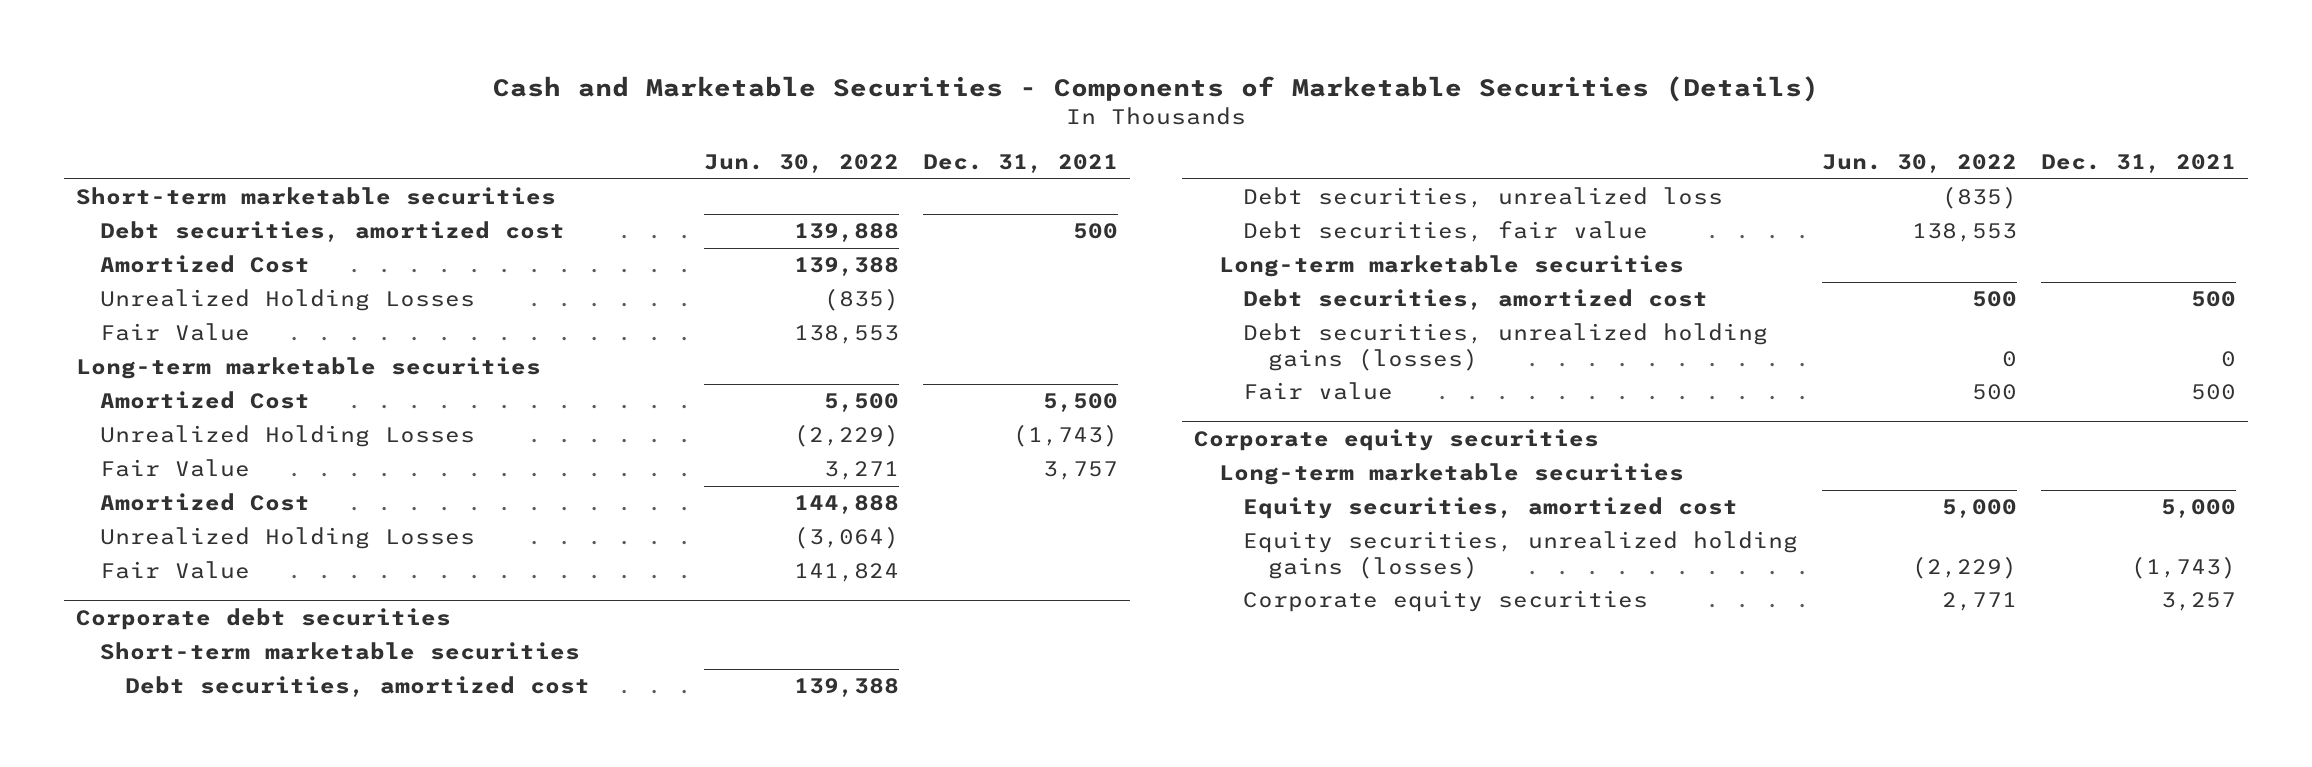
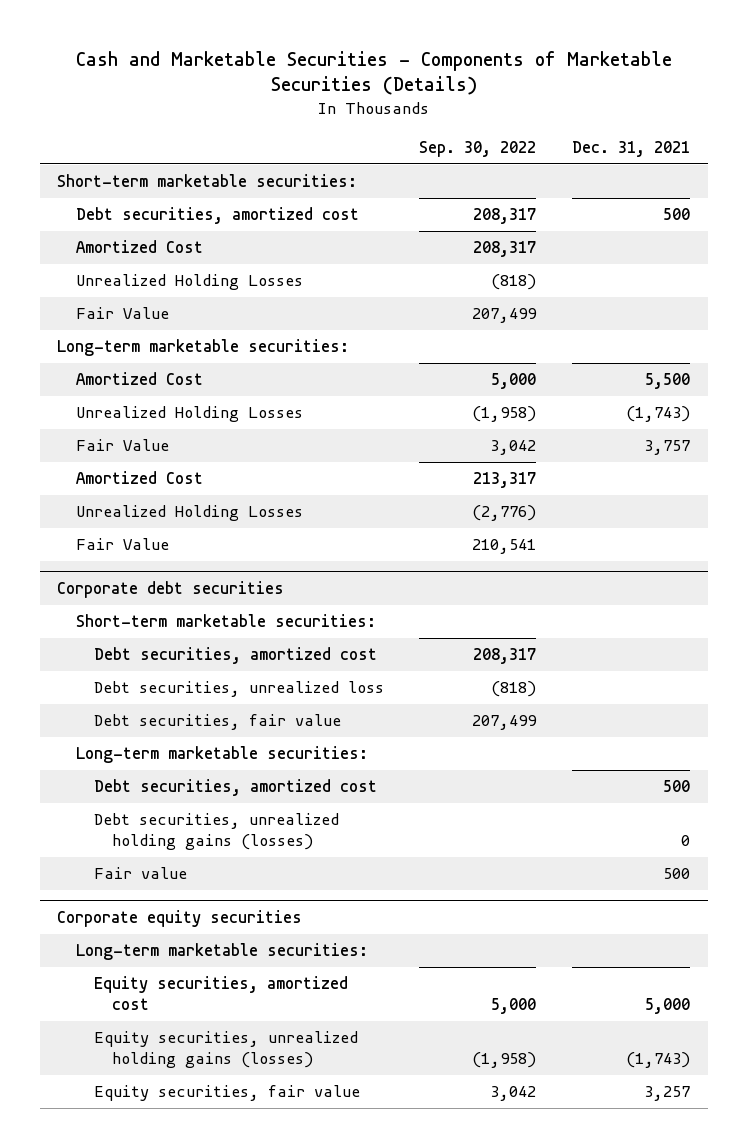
[703,153,899,173] Jun. 30, 2022 -> none
none -> [419,141,537,158] Sep. 30, 2022
[75,187,556,206] Short-term marketable securities -> [57,174,358,188] Short-term marketable securities:
[75,357,541,380] Long-term marketable securities -> [57,339,350,357] Long-term marketable securities:
[100,642,581,661] Short-term marketable securities -> [75,614,376,628] Short-term marketable securities:
[1218,255,1684,278] Long-term marketable securities -> [75,746,368,764] Long-term marketable securities:
[1218,463,1684,486] Long-term marketable securities -> [75,943,368,961] Long-term marketable securities:
[1243,590,1649,613] Corporate equity securities -> [94,1085,361,1102] Equity securities, fair value

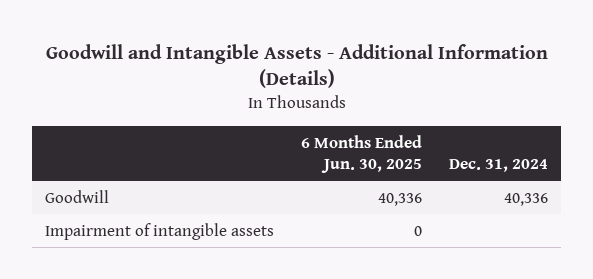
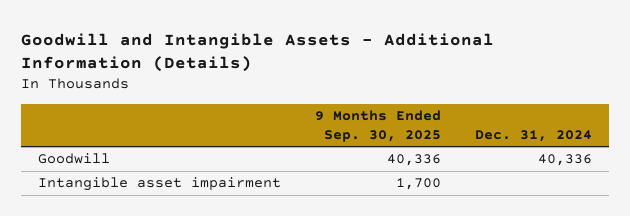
[301,134,423,173] 6 Months Ended Jun. 30, 2025 -> none
none -> [315,109,442,142] 9 Months Ended Sep. 30, 2025
[45,223,275,241] Impairment of intangible assets -> [38,177,282,192] Intangible asset impairment

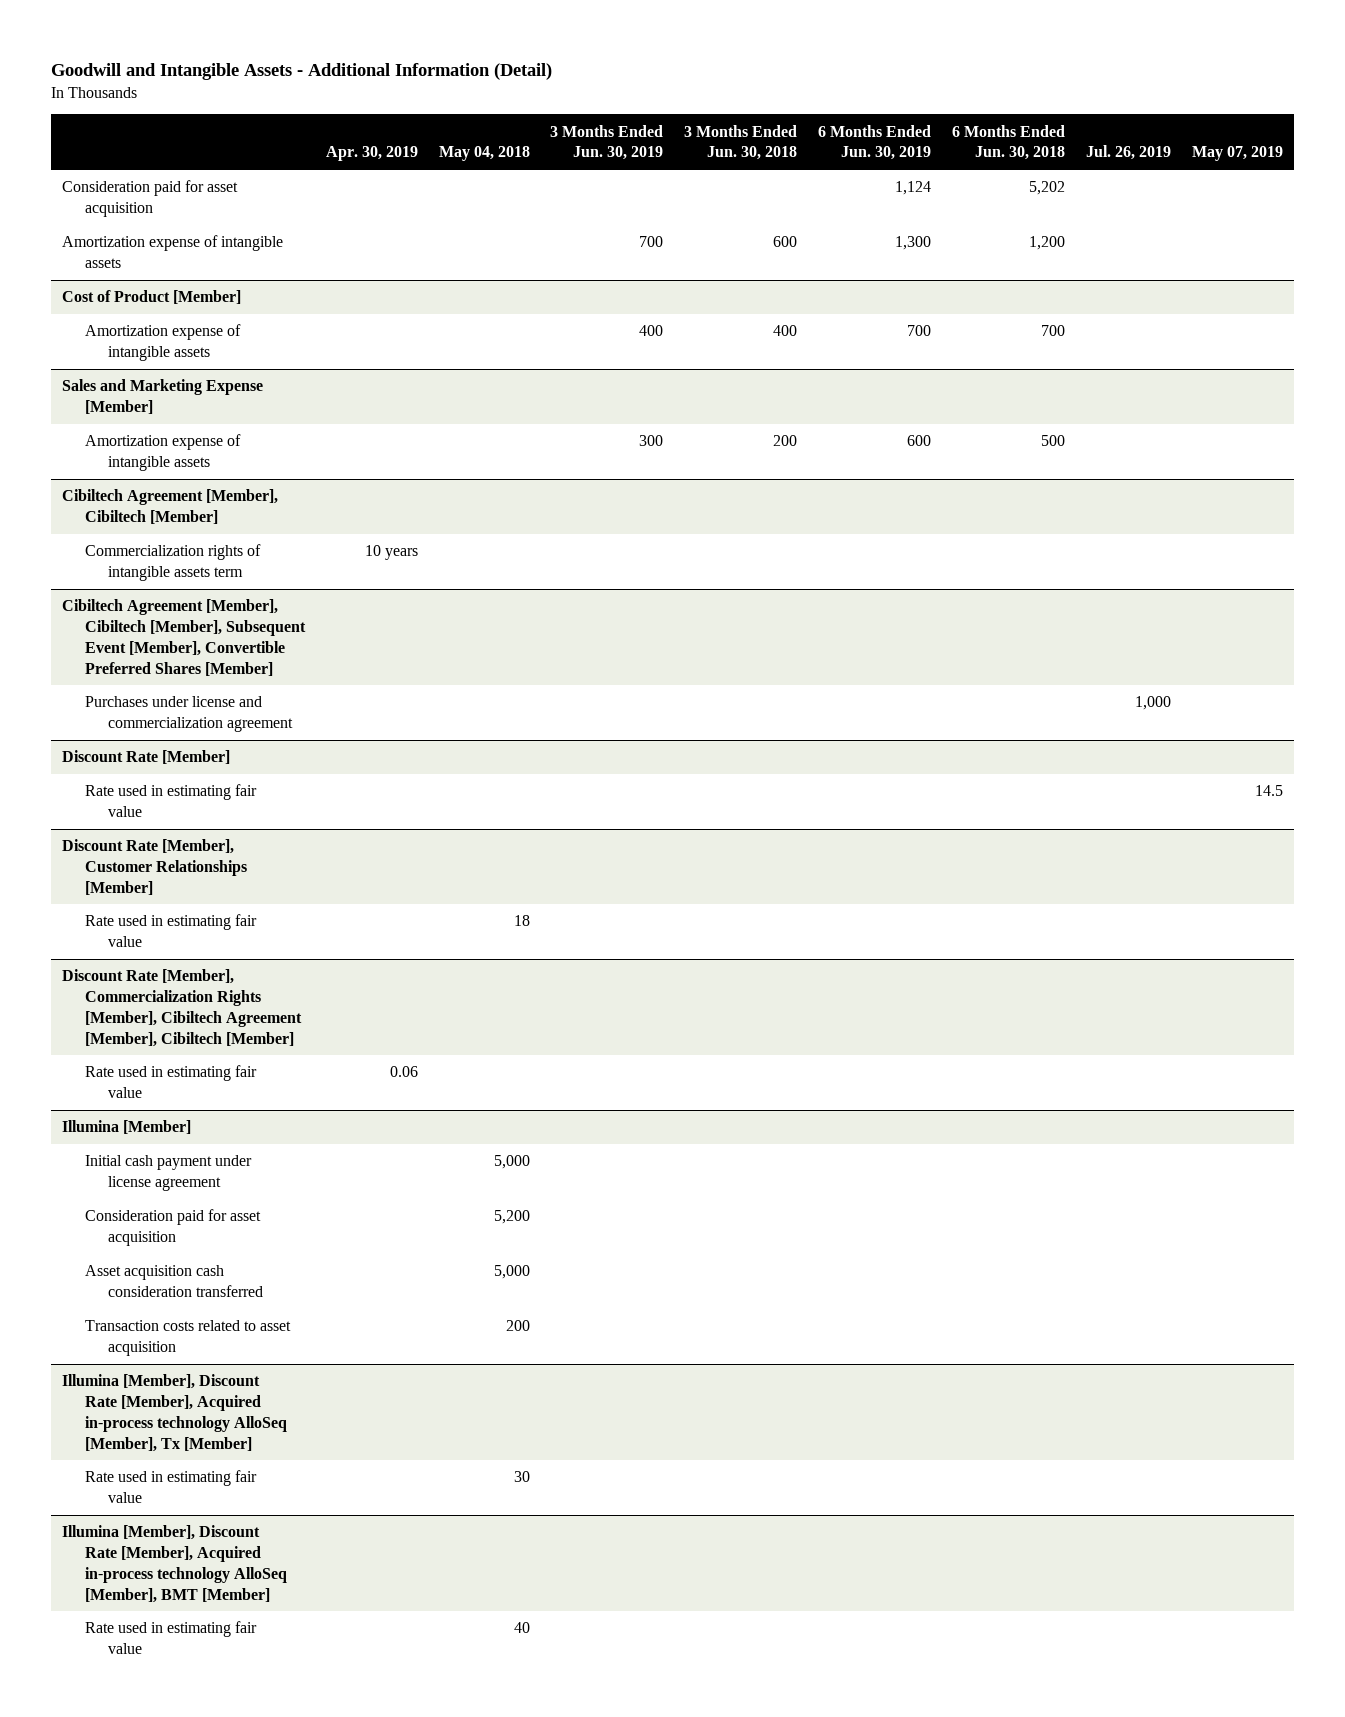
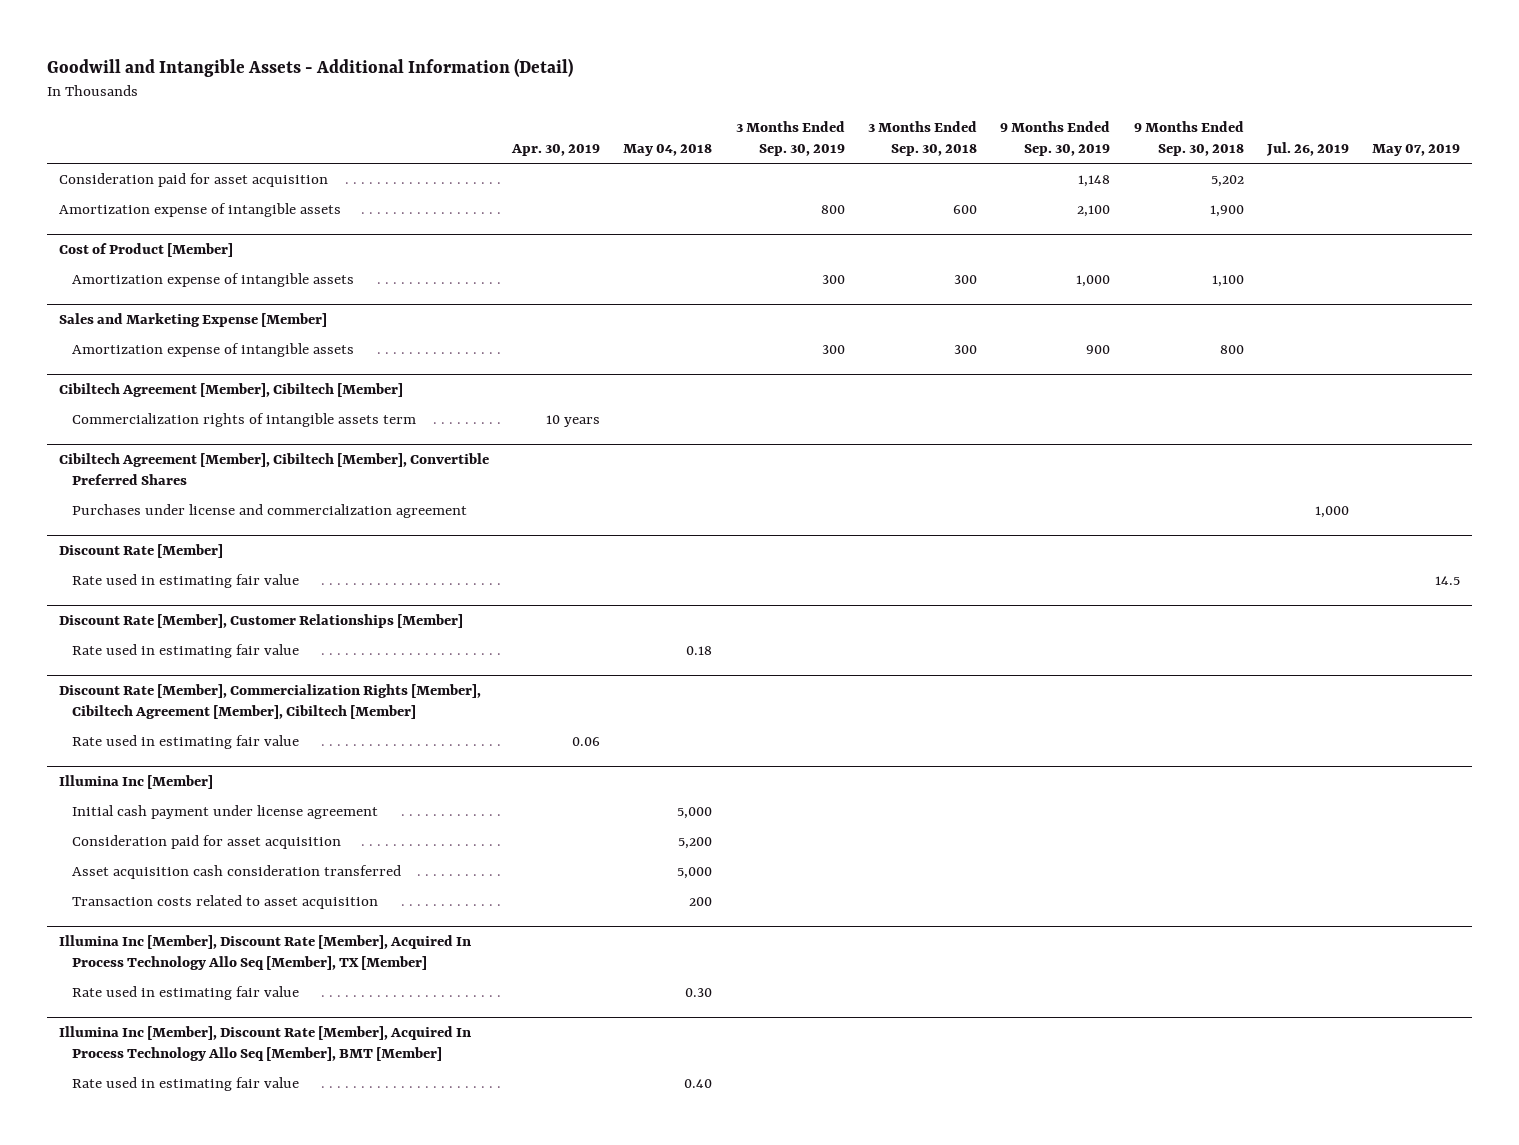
[550,124,664,161] 3 Months Ended Jun. 30, 2019 -> none
[684,124,798,161] 3 Months Ended Jun. 30, 2018 -> none
[818,124,932,161] 6 Months Ended Jun. 30, 2019 -> none
[952,124,1066,161] 6 Months Ended Jun. 30, 2018 -> none
none -> [735,121,845,157] 3 Months Ended Sep. 30, 2019
none -> [868,121,978,157] 3 Months Ended Sep. 30, 2018
none -> [1000,121,1111,157] 9 Months Ended Sep. 30, 2019
none -> [1133,121,1244,157] 9 Months Ended Sep. 30, 2018
[61,599,306,676] Cibiltech Agreement [Member], Cibiltech [Member], Subsequent Event [Member], Convertible Preferred Shares [Member] -> [58,453,489,485] Cibiltech Agreement [Member], Cibiltech [Member], Convertible Preferred Shares
[513,915,530,927] 18 -> [686,645,713,655] 0.18
[61,1120,191,1135] Illumina [Member] -> [58,775,213,790] Illumina Inc [Member]
[61,1374,287,1452] Illumina [Member], Discount Rate [Member], Acquired in-process technology AlloSeq [Member], Tx [Member] -> [58,935,471,970] Illumina Inc [Member], Discount Rate [Member], Acquired In Process Technology Allo Seq [Member], TX [Member]
[513,1471,530,1483] 30 -> [685,987,713,997] 0.30
[61,1525,287,1603] Illumina [Member], Discount Rate [Member], Acquired in-process technology AlloSeq [Member], BMT [Member] -> [58,1026,471,1061] Illumina Inc [Member], Discount Rate [Member], Acquired In Process Technology Allo Seq [Member], BMT [Member]
[513,1622,530,1634] 40 -> [684,1078,713,1088] 0.40

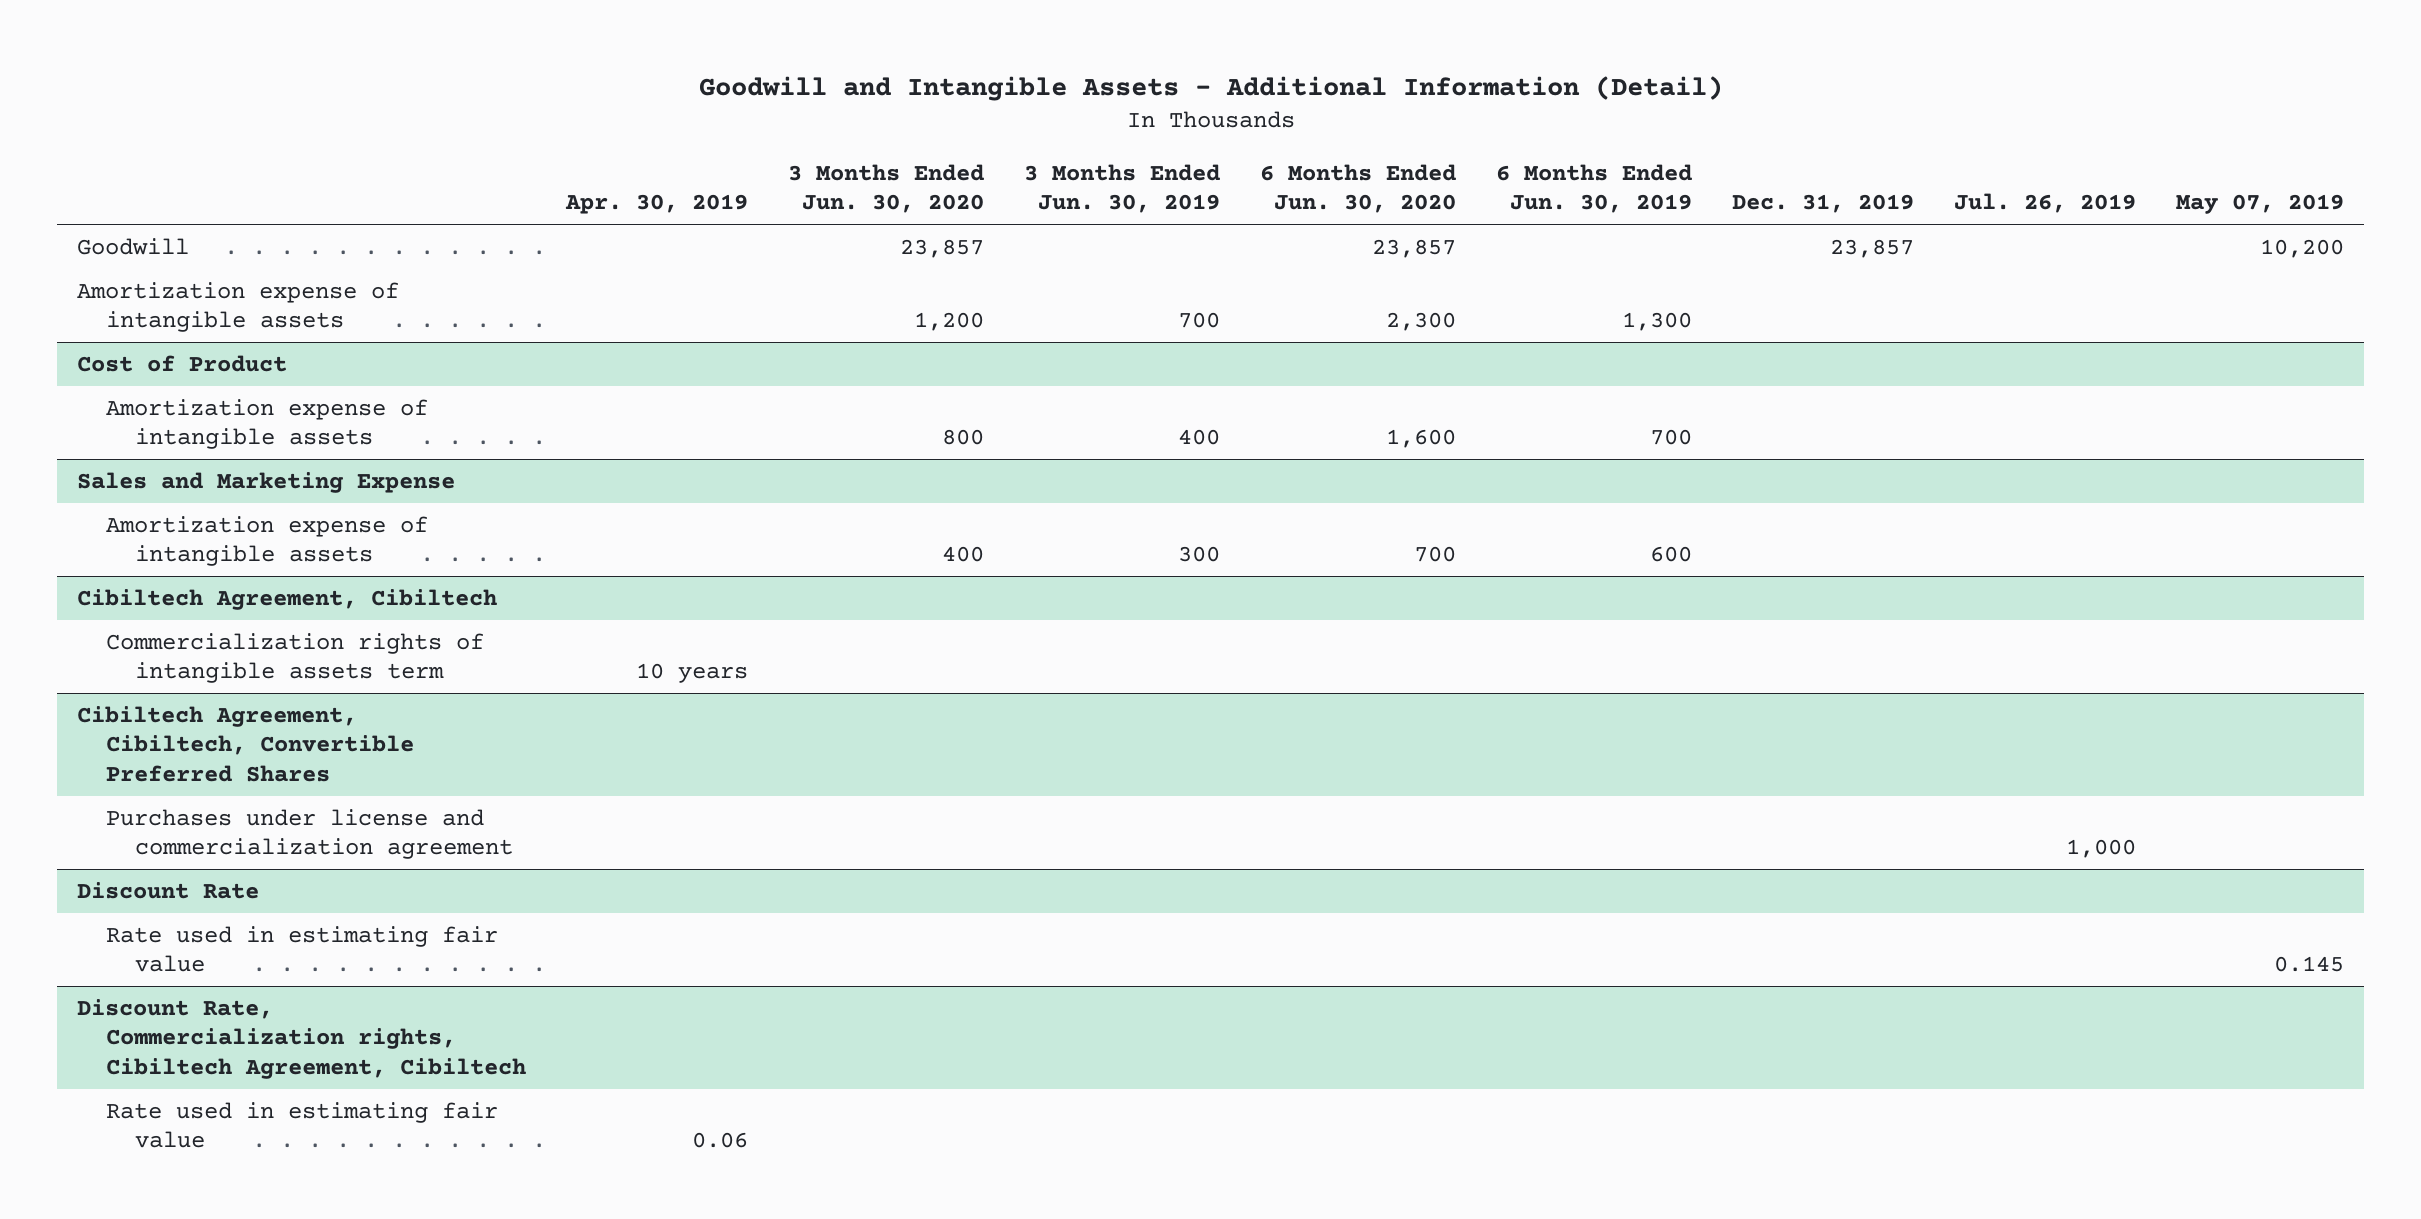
[623,144,713,157] May 04, 2018 -> none
[735,121,845,157] 3 Months Ended Sep. 30, 2019 -> none
[868,121,978,157] 3 Months Ended Sep. 30, 2018 -> none
[1000,121,1111,157] 9 Months Ended Sep. 30, 2019 -> none
[1133,121,1244,157] 9 Months Ended Sep. 30, 2018 -> none
none -> [788,164,985,214] 3 Months Ended Jun. 30, 2020
none -> [1024,164,1221,214] 3 Months Ended Jun. 30, 2019
none -> [1260,164,1457,214] 6 Months Ended Jun. 30, 2020
none -> [1496,164,1693,214] 6 Months Ended Jun. 30, 2019
none -> [1731,194,1914,214] Dec. 31, 2019
[58,172,328,187] Consideration paid for asset acquisition -> none
none -> [77,237,190,255] Goodwill
[58,243,233,258] Cost of Product [Member] -> [77,354,288,372] Cost of Product
[58,313,327,328] Sales and Marketing Expense [Member] -> [77,471,456,493] Sales and Marketing Expense
[58,383,403,398] Cibiltech Agreement [Member], Cibiltech [Member] -> [77,588,498,610] Cibiltech Agreement, Cibiltech
[58,453,489,485] Cibiltech Agreement [Member], Cibiltech [Member], Convertible Preferred Shares -> [77,705,415,782] Cibiltech Agreement, Cibiltech, Convertible Preferred Shares
[58,614,463,629] Discount Rate [Member], Customer Relationships [Member] -> none
[71,643,299,658] Rate used in estimating fair value -> none
[58,544,223,559] Discount Rate [Member] -> [77,881,260,899] Discount Rate
[1435,575,1461,585] 14.5 -> [2273,956,2344,973] 0.145
[58,684,481,719] Discount Rate [Member], Commercialization Rights [Member], Cibiltech Agreement [Member], Cibiltech [Member] -> [77,998,527,1079] Discount Rate, Commercialization rights, Cibiltech Agreement, Cibiltech
[58,775,213,790] Illumina Inc [Member] -> none
[71,804,378,819] Initial cash payment under license agreement -> none
[71,834,341,849] Consideration paid for asset acquisition -> none
[71,864,401,879] Asset acquisition cash consideration transferred -> none
[71,894,378,909] Transaction costs related to asset acquisition -> none
[58,935,471,970] Illumina Inc [Member], Discount Rate [Member], Acquired In Process Technology Allo Seq [Member], TX [Member] -> none
[71,985,299,1000] Rate used in estimating fair value -> none
[58,1026,471,1061] Illumina Inc [Member], Discount Rate [Member], Acquired In Process Technology Allo Seq [Member], BMT [Member] -> none
[71,1076,299,1091] Rate used in estimating fair value -> none

